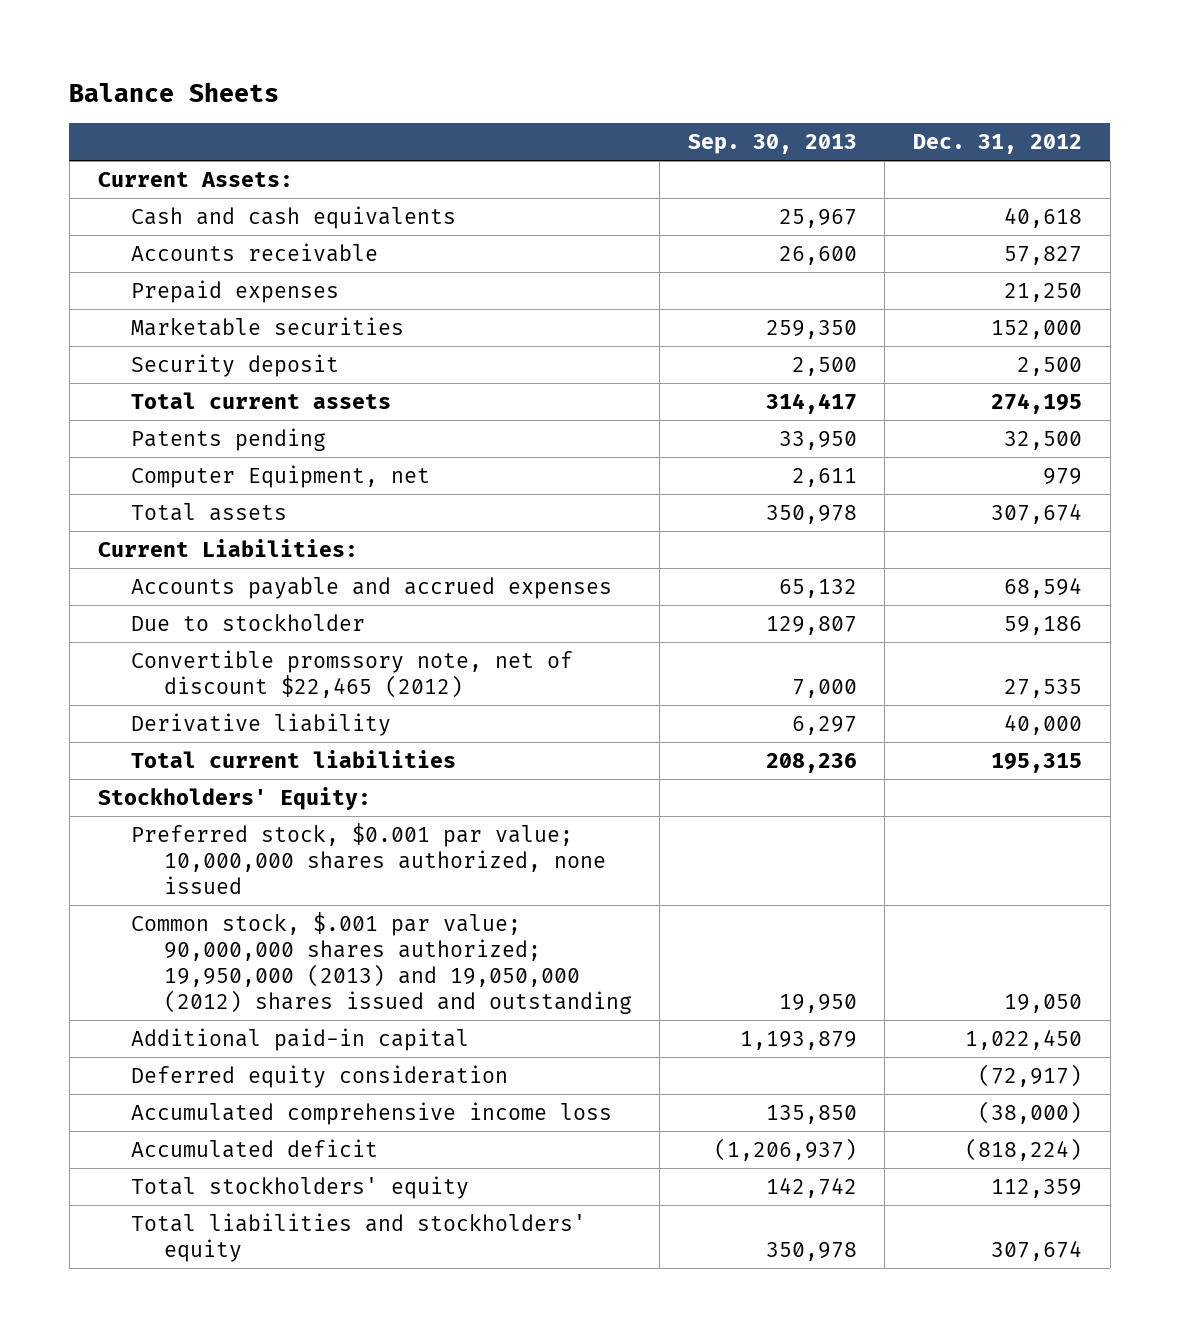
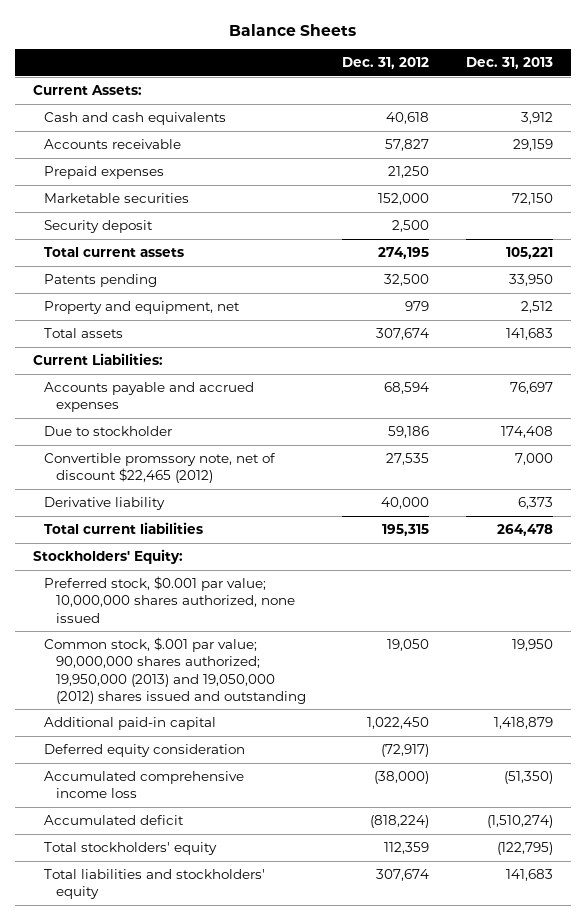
[687,134,857,155] Sep. 30, 2013 -> none
none -> [465,57,553,70] Dec. 31, 2013
[130,464,430,488] Computer Equipment, net -> [44,301,241,315] Property and equipment, net

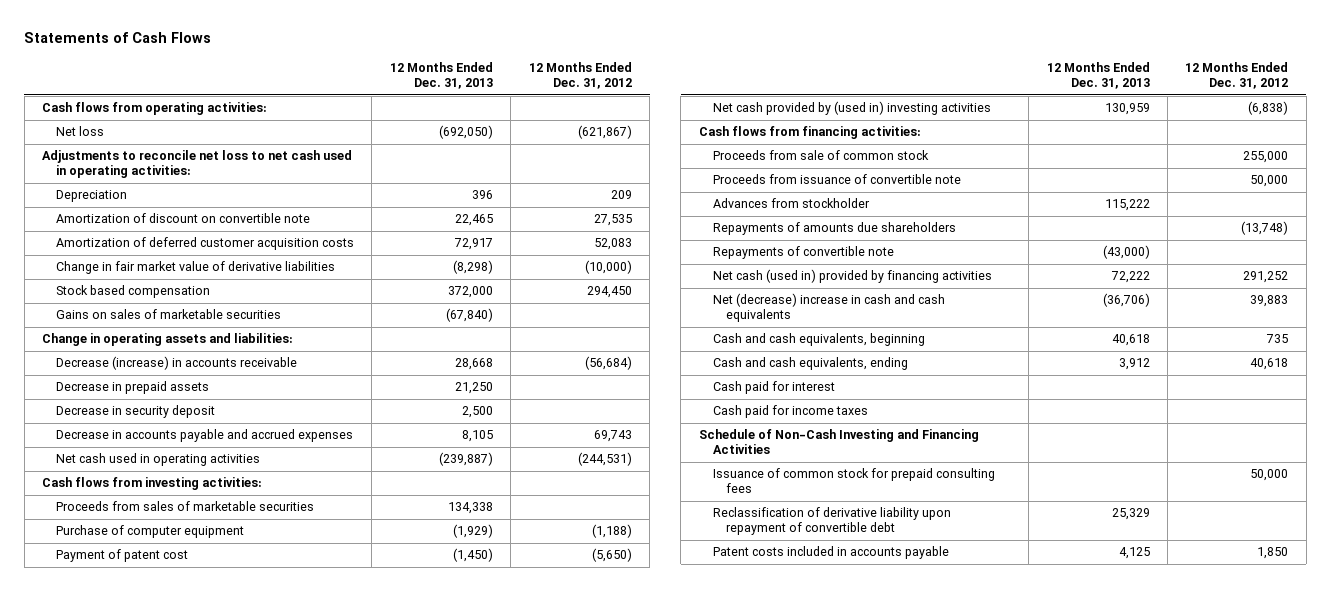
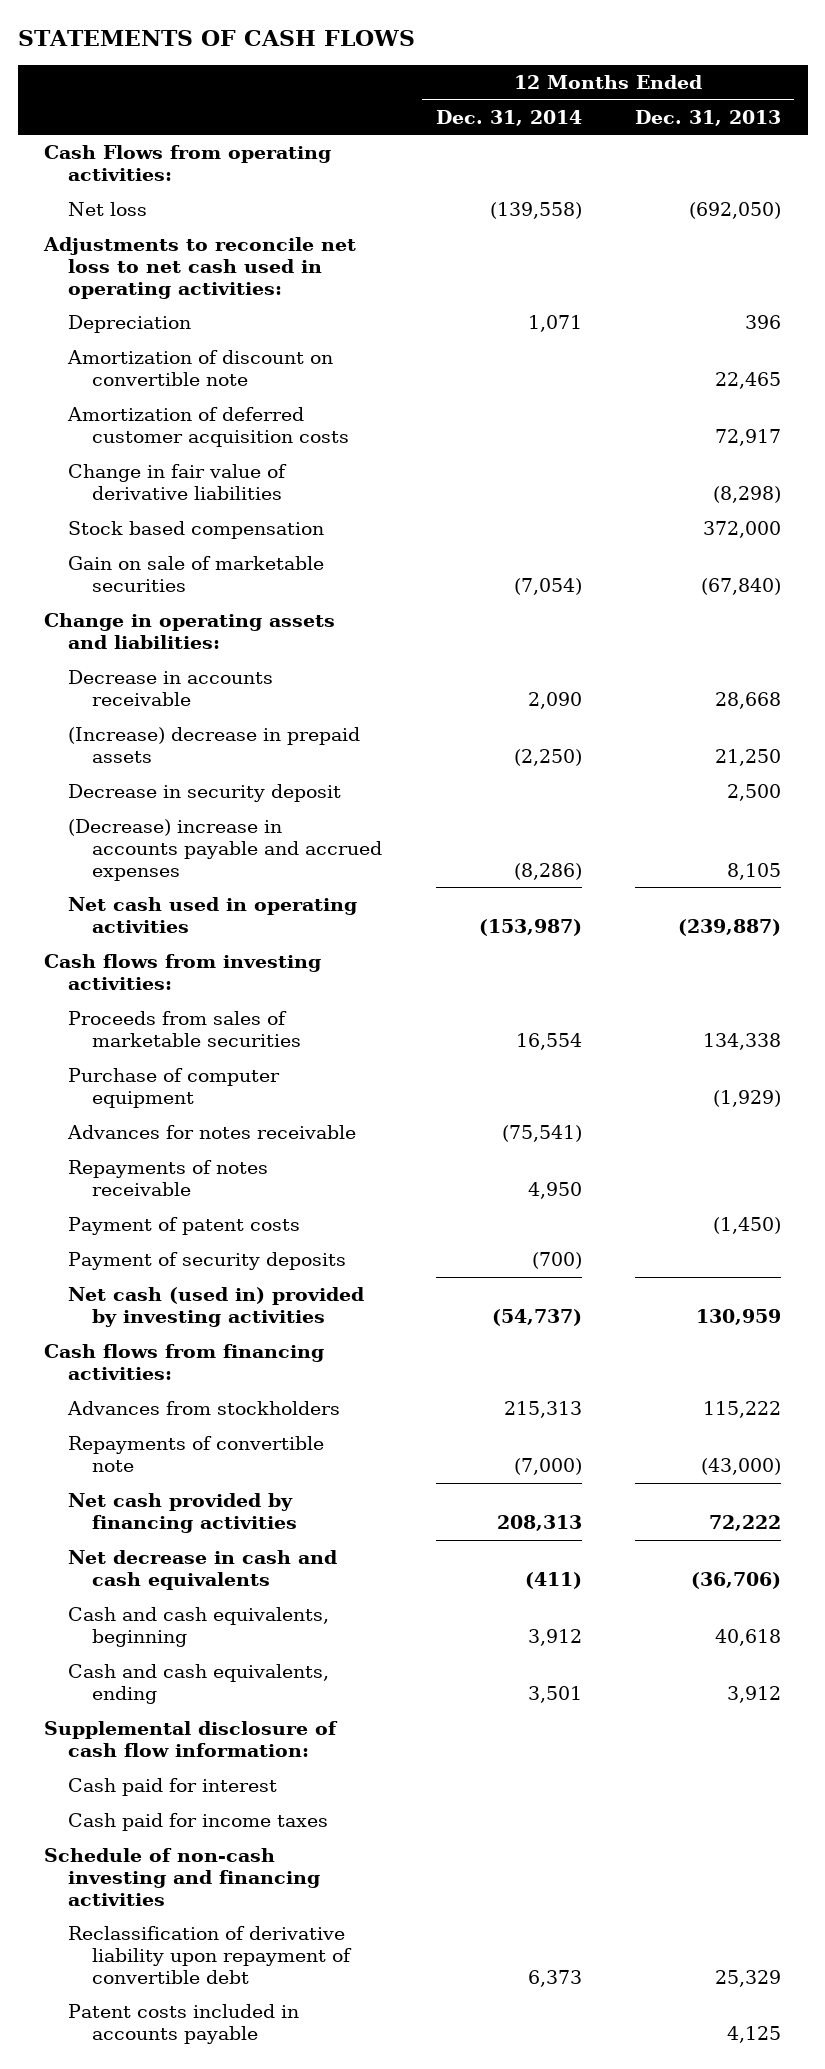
[24,32,212,44] Statements of Cash Flows -> [17,30,415,47] STATEMENTS OF CASH FLOWS
[528,62,632,90] 12 Months Ended Dec. 31, 2012 -> none
none -> [435,109,582,126] Dec. 31, 2014
[42,102,268,116] Cash flows from operating activities: -> [44,145,332,181] Cash Flows from operating activities:
[55,261,335,275] Change in fair market value of derivative liabilities -> [68,464,288,500] Change in fair value of derivative liabilities
[55,309,281,320] Gains on sales of marketable securities -> [68,556,325,592] Gain on sale of marketable securities
[55,356,297,371] Decrease (increase) in accounts receivable -> [68,670,274,706] Decrease in accounts receivable
[55,381,209,395] Decrease in prepaid assets -> [68,727,361,763] (Increase) decrease in prepaid assets
[55,429,353,443] Decrease in accounts payable and accrued expenses -> [68,819,383,881] (Decrease) increase in accounts payable and accrued expenses
none -> [67,1125,357,1140] Advances for notes receivable
none -> [68,1160,269,1196] Repayments of notes receivable
[55,549,188,563] Payment of patent cost -> [68,1217,301,1236] Payment of patent costs
none -> [68,1252,347,1271] Payment of security deposits
[712,101,991,116] Net cash provided by (used in) investing activities -> [68,1287,365,1327] Net cash (used in) provided by investing activities
[712,150,929,161] Proceeds from sale of common stock -> none
[712,174,961,185] Proceeds from issuance of convertible note -> none
[712,222,956,236] Repayments of amounts due shareholders -> none
[712,198,870,209] Advances from stockholder -> [67,1401,341,1416] Advances from stockholders
[712,269,992,284] Net cash (used in) provided by financing activities -> [68,1493,298,1533] Net cash provided by financing activities
[712,293,945,323] Net (decrease) increase in cash and cash equivalents -> [68,1550,338,1590] Net decrease in cash and cash equivalents
none -> [44,1721,339,1757] Supplemental disclosure of cash flow information:
[712,468,995,494] Issuance of common stock for prepaid consulting fees -> none
[698,429,979,455] Schedule of Non-Cash Investing and Financing Activities -> [44,1848,321,1906] Schedule of non-cash investing and financing activities

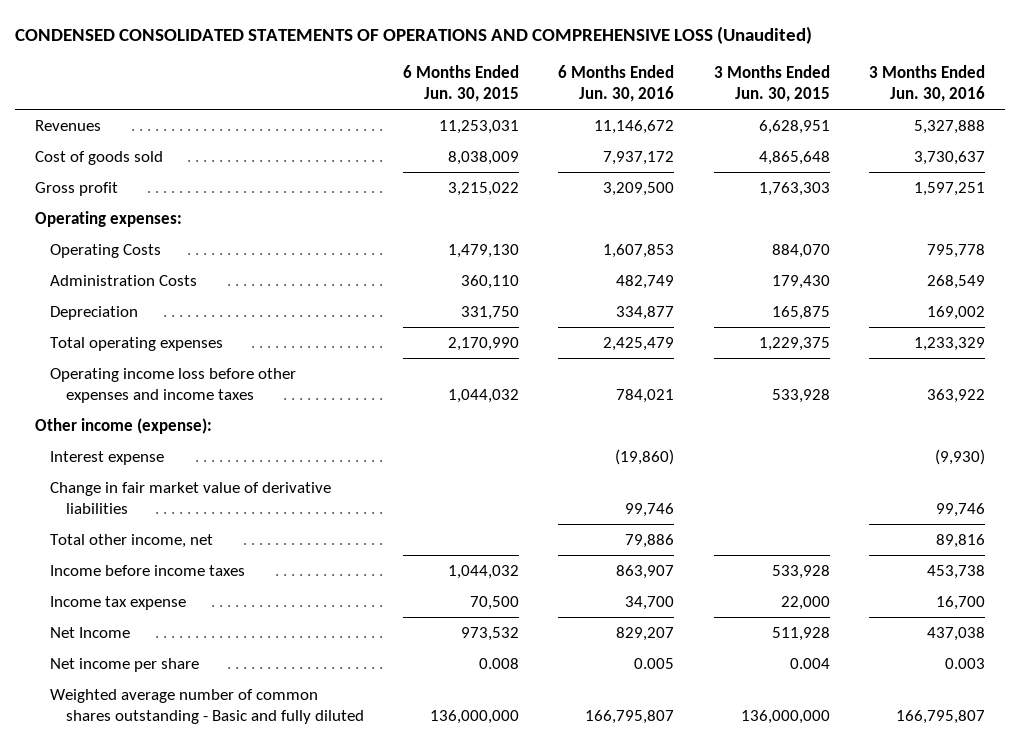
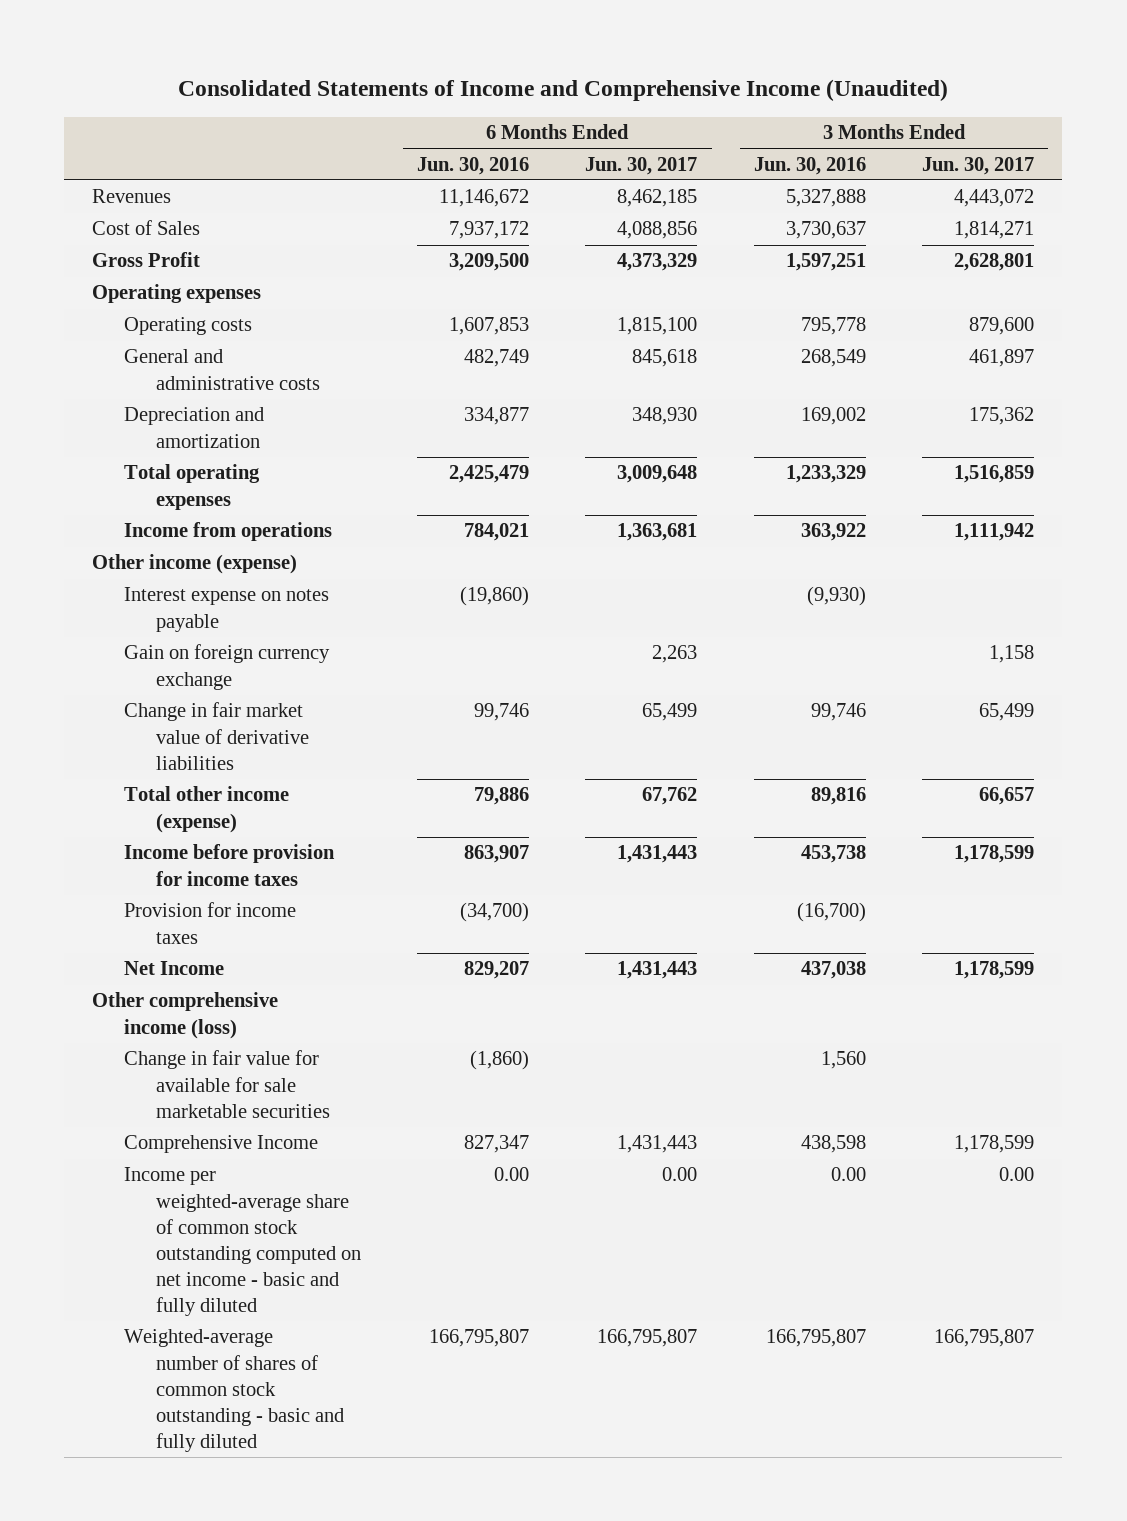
[15,25,813,44] CONDENSED CONSOLIDATED STATEMENTS OF OPERATIONS AND COMPREHENSIVE LOSS (Unaudited) -> [178,79,949,102] Consolidated Statements of Income and Comprehensive Income (Unaudited)
[403,65,520,103] 6 Months Ended Jun. 30, 2015 -> none
[713,65,830,103] 3 Months Ended Jun. 30, 2015 -> none
none -> [585,156,698,175] Jun. 30, 2017
none -> [922,156,1035,175] Jun. 30, 2017
[34,150,163,165] Cost of goods sold -> [92,220,201,236] Cost of Sales
[34,181,118,196] Gross profit -> [92,252,201,268] Gross Profit
[34,210,182,227] Operating expenses: -> [92,284,262,304] Operating expenses
[50,243,162,258] Operating Costs -> [123,317,252,336] Operating costs
[50,274,198,286] Administration Costs -> [123,349,320,390] General and administrative costs
[50,305,139,320] Depreciation -> [123,407,264,448] Depreciation and amortization
[50,367,297,403] Operating income loss before other expenses and income taxes -> [123,522,332,542] Income from operations
[34,417,212,434] Other income (expense): -> [92,554,298,575] Other income (expense)
[50,450,165,465] Interest expense -> [123,587,329,632] Interest expense on notes payable
none -> [123,644,330,690] Gain on foreign currency exchange
[50,533,214,548] Total other income, net -> [123,786,289,833] Total other income (expense)
[50,564,246,576] Income before income taxes -> [123,844,335,886] Income before provision for income taxes
[50,595,187,610] Income tax expense -> [123,902,296,944] Provision for income taxes
[625,595,675,610] 34,700 -> [460,902,530,923] (34,700)
[935,595,985,610] 16,700 -> [796,902,866,923] (16,700)
[50,657,200,672] Net income per share -> none
none -> [92,992,279,1039] Other comprehensive income (loss)
none -> [123,1050,330,1118] Change in fair value for available for sale marketable securities
none -> [123,1135,318,1154] Comprehensive Income
none -> [123,1167,361,1316] Income per weighted-average share of common stock outstanding computed on net income - basic and fully diluted
[50,688,364,724] Weighted average number of common shares outstanding - Basic and fully diluted -> [123,1329,344,1452] Weighted-average number of shares of common stock outstanding - basic and fully diluted

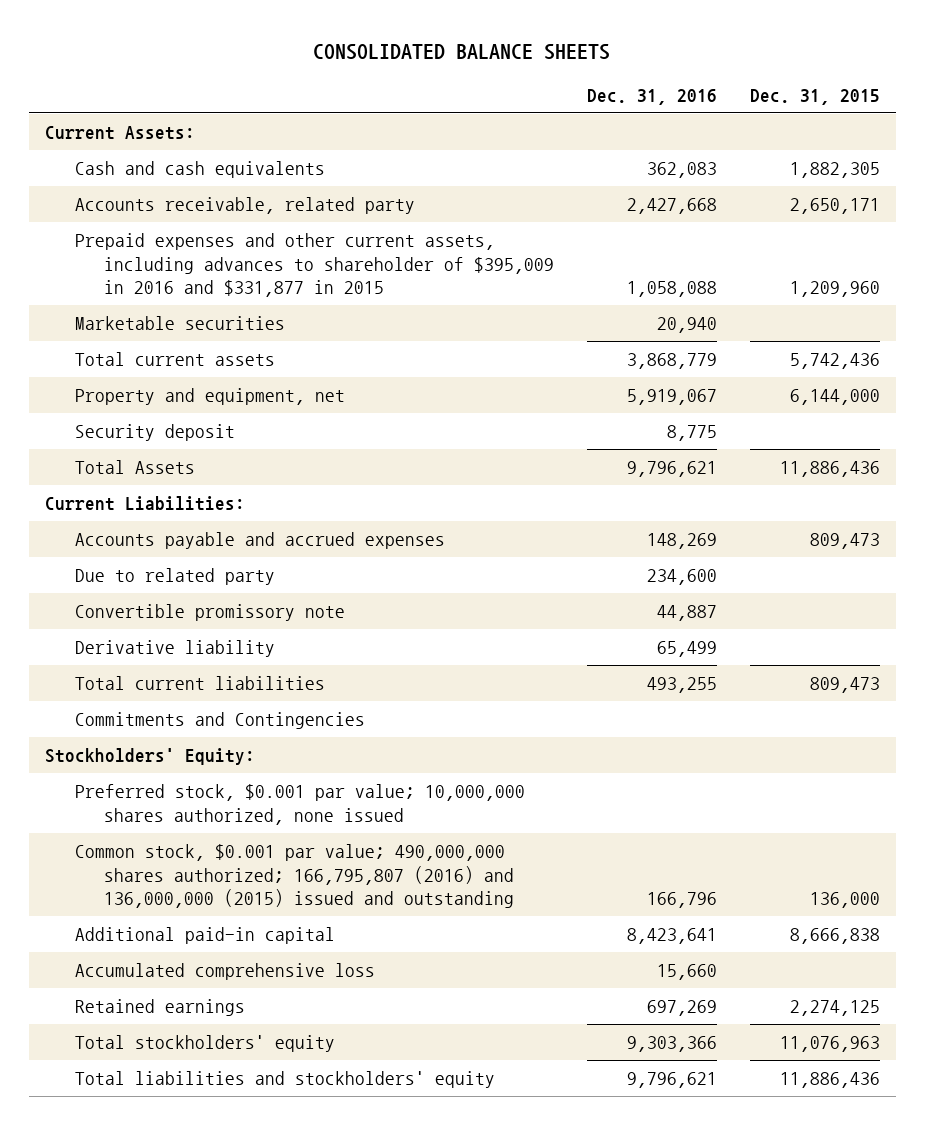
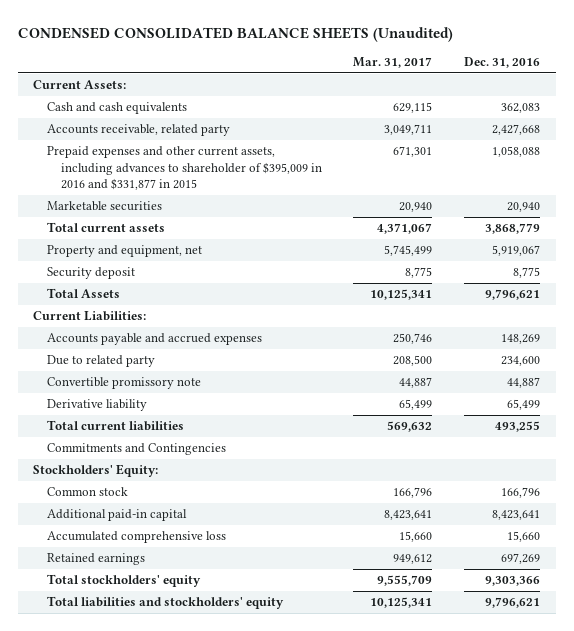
[313,44,611,61] CONSOLIDATED BALANCE SHEETS -> [17,26,453,42] CONDENSED CONSOLIDATED BALANCE SHEETS (Unaudited)
[749,89,880,106] Dec. 31, 2015 -> none
none -> [353,57,433,69] Mar. 31, 2017
[74,784,525,825] Preferred stock, $0.001 par value; 10,000,000 shares authorized, none issued -> none
[74,844,515,909] Common stock, $0.001 par value; 490,000,000 shares authorized; 166,795,807 (2016) and 136,000,000 (2015) issued and outstanding -> [47,487,129,497] Common stock

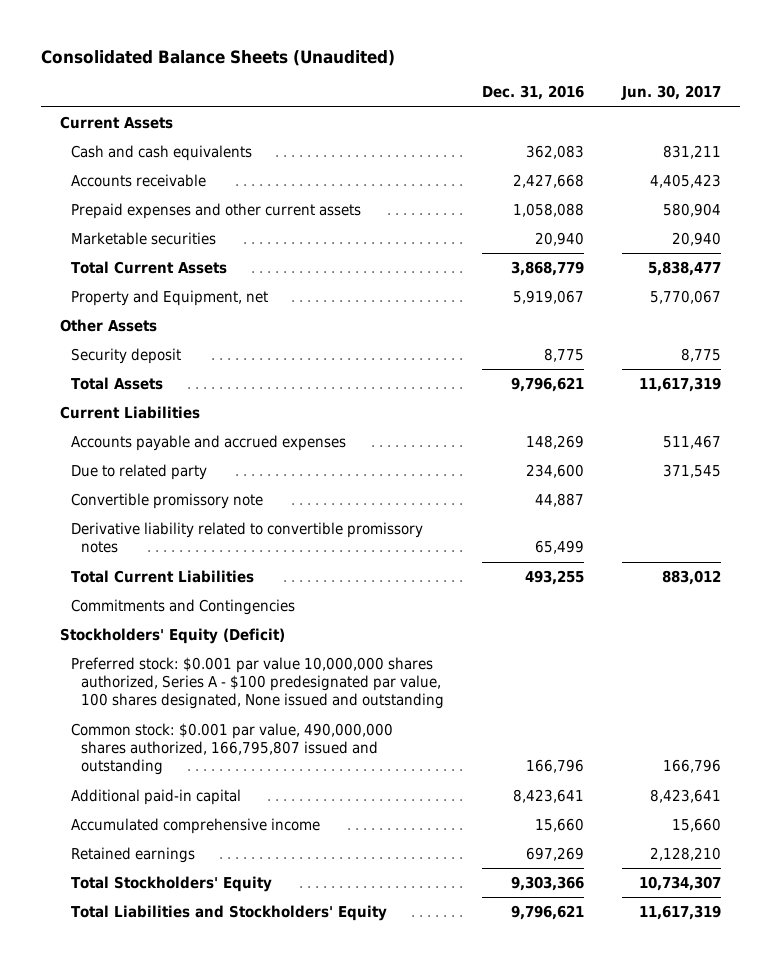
[17,26,453,42] CONDENSED CONSOLIDATED BALANCE SHEETS (Unaudited) -> [40,50,395,67] Consolidated Balance Sheets (Unaudited)
[353,57,433,69] Mar. 31, 2017 -> none
none -> [621,85,722,101] Jun. 30, 2017
[33,80,127,90] Current Assets: -> [59,115,173,129] Current Assets
[47,124,231,137] Accounts receivable, related party -> [70,173,206,187] Accounts receivable
[47,146,322,191] Prepaid expenses and other current assets, including advances to shareholder of $395,009 in 2016 and $331,877 in 2015 -> [70,202,361,219] Prepaid expenses and other current assets
[47,222,166,233] Total current assets -> [70,260,227,274] Total Current Assets
[47,245,203,258] Property and equipment, net -> [70,289,268,306] Property and Equipment, net
none -> [59,318,157,332] Other Assets
[33,311,147,322] Current Liabilities: -> [59,405,200,419] Current Liabilities
[47,399,148,412] Derivative liability -> [70,521,423,554] Derivative liability related to convertible promissory notes
[47,420,185,432] Total current liabilities -> [70,569,254,583] Total Current Liabilities
[33,464,159,478] Stockholders' Equity: -> [59,627,285,644] Stockholders' Equity (Deficit)
none -> [70,656,445,710] Preferred stock: $0.001 par value 10,000,000 shares authorized, Series A - $100 predesignated par value, 100 shares designated, None issued and outstanding
[47,487,129,497] Common stock -> [70,722,393,776] Common stock: $0.001 par value, 490,000,000 shares authorized, 166,795,807 issued and outstanding
[47,531,227,544] Accumulated comprehensive loss -> [70,817,320,834] Accumulated comprehensive income
[47,574,202,588] Total stockholders' equity -> [70,875,272,892] Total Stockholders' Equity
[47,596,285,610] Total liabilities and stockholders' equity -> [70,904,387,921] Total Liabilities and Stockholders' Equity

